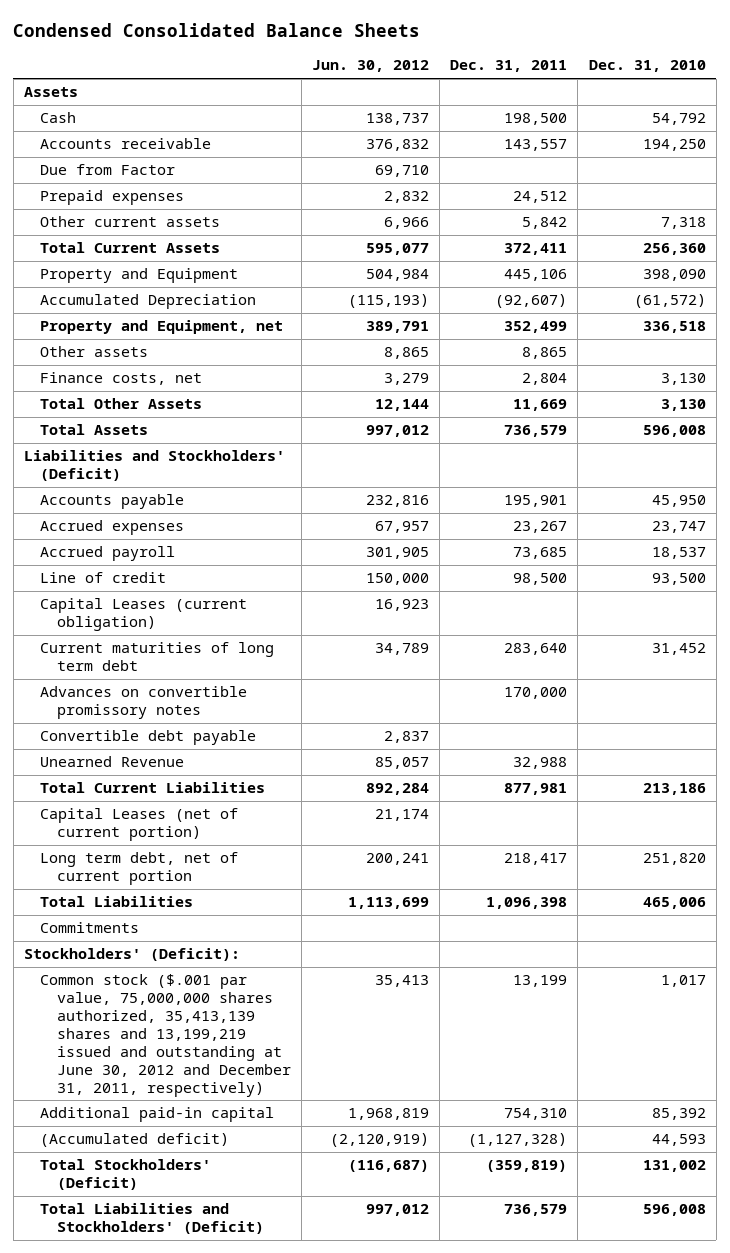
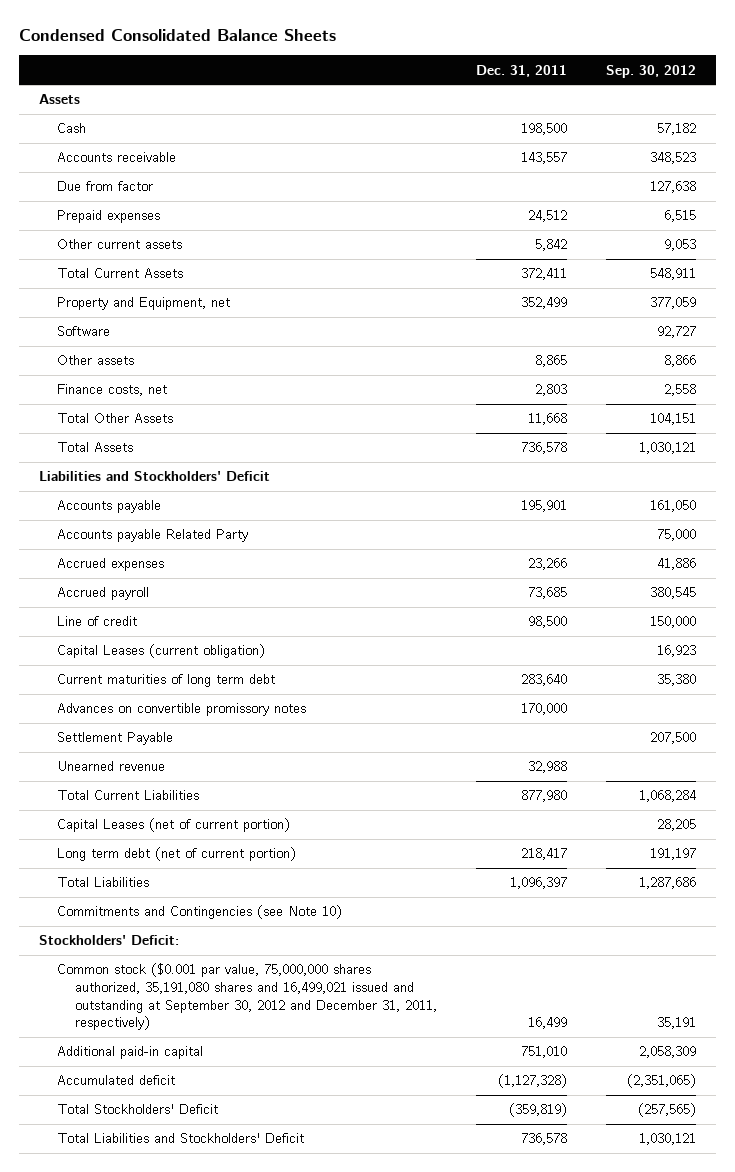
[312,60,430,73] Jun. 30, 2012 -> none
[588,60,706,73] Dec. 31, 2010 -> none
none -> [606,64,697,78] Sep. 30, 2012
[40,164,176,176] Due from Factor -> [56,181,153,192] Due from factor
[40,268,239,284] Property and Equipment -> none
[40,294,257,310] Accumulated Depreciation -> none
none -> [56,326,110,337] Software
[522,373,568,386] 2,804 -> [535,384,568,397] 2,803
[513,399,568,412] 11,669 -> [528,413,568,426] 11,668
[504,425,568,438] 736,579 -> [521,442,568,455] 736,578
[24,450,286,482] Liabilities and Stockholders' (Deficit) -> [38,471,270,482] Liabilities and Stockholders' Deficit
none -> [56,529,248,543] Accounts payable Related Party
[513,521,568,534] 23,267 -> [528,558,568,571] 23,266
[40,730,257,746] Convertible debt payable -> none
none -> [56,732,173,746] Settlement Payable
[40,756,185,768] Unearned Revenue -> [56,761,165,772] Unearned revenue
[504,783,568,796] 877,981 -> [521,790,568,803] 877,980
[40,852,239,886] Long term debt, net of current portion -> [56,847,296,862] Long term debt (net of current portion)
[486,897,568,910] 1,096,398 -> [510,877,568,890] 1,096,397
[40,922,140,934] Commitments -> [56,905,342,920] Commitments and Contingencies (see Note 10)
[24,948,241,962] Stockholders' (Deficit): -> [38,935,179,946] Stockholders' Deficit:
[40,974,291,1097] Common stock ($.001 par value, 75,000,000 shares authorized, 35,413,139 shares and 13,199,219 issued and outstanding at June 30, 2012 and December 31, 2011, respectively) -> [56,963,437,1031] Common stock ($0.001 par value, 75,000,000 shares authorized, 35,191,080 shares and 16,499,021 issued and outstanding at September 30, 2012 and December 31, 2011, respectively)
[513,975,568,988] 13,199 -> [528,1017,568,1030] 16,499
[504,1108,568,1121] 754,310 -> [521,1046,568,1059] 751,010
[40,1133,230,1148] (Accumulated deficit) -> [56,1075,175,1086] Accumulated deficit
[40,1159,212,1191] Total Stockholders' (Deficit) -> [56,1104,218,1115] Total Stockholders' Deficit
[40,1203,264,1235] Total Liabilities and Stockholders' (Deficit) -> [56,1133,304,1144] Total Liabilities and Stockholders' Deficit
[504,1204,568,1217] 736,579 -> [521,1133,568,1146] 736,578

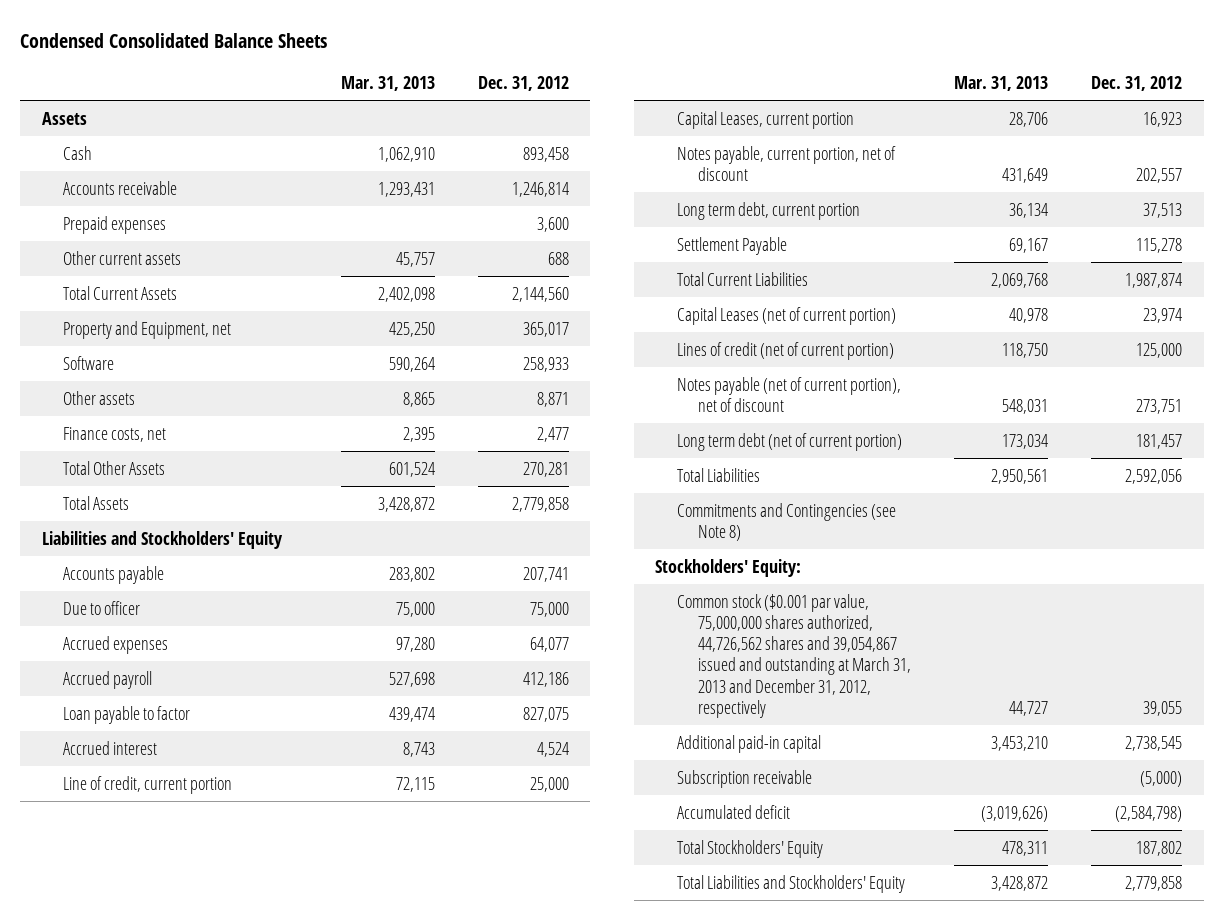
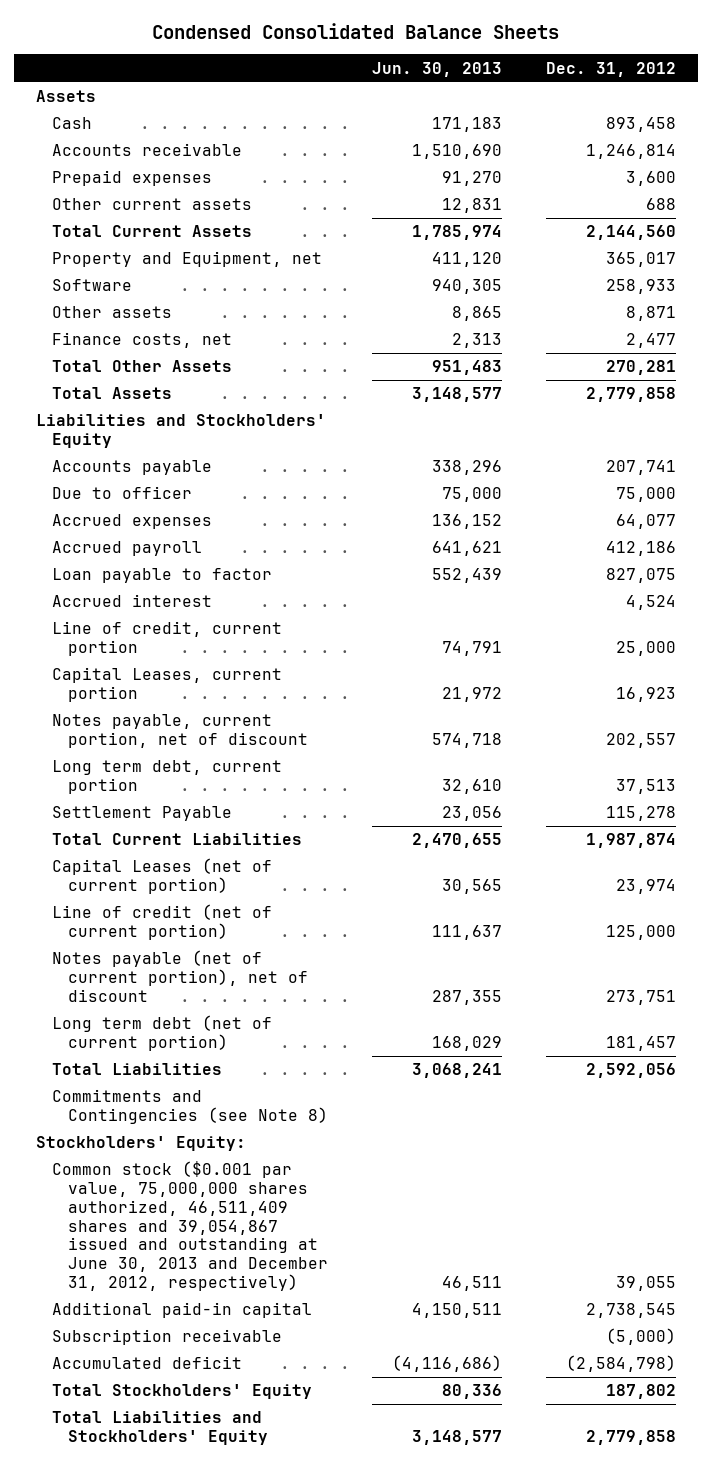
[340,75,435,91] Mar. 31, 2013 -> none
none -> [372,61,503,77] Jun. 30, 2013
[676,341,894,360] Lines of credit (net of current portion) -> [52,904,273,941] Line of credit (net of current portion)
[676,593,912,718] Common stock ($0.001 par value, 75,000,000 shares authorized, 44,726,562 shares and 39,054,867 issued and outstanding at March 31, 2013 and December 31, 2012, respectively -> [52,1161,329,1291] Common stock ($0.001 par value, 75,000,000 shares authorized, 46,511,409 shares and 39,054,867 issued and outstanding at June 30, 2013 and December 31, 2012, respectively)

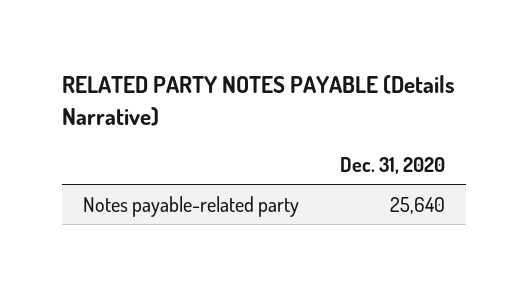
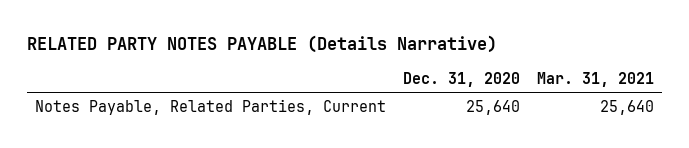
none -> [536,71,654,87] Mar. 31, 2021
[82,195,299,217] Notes payable-related party -> [35,99,387,116] Notes Payable, Related Parties, Current

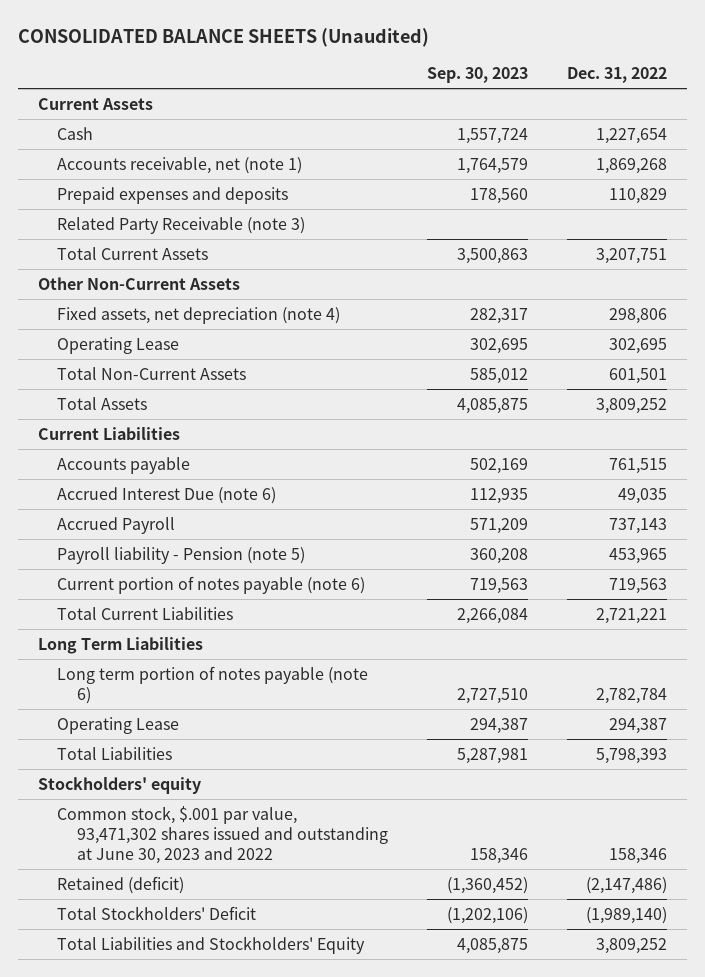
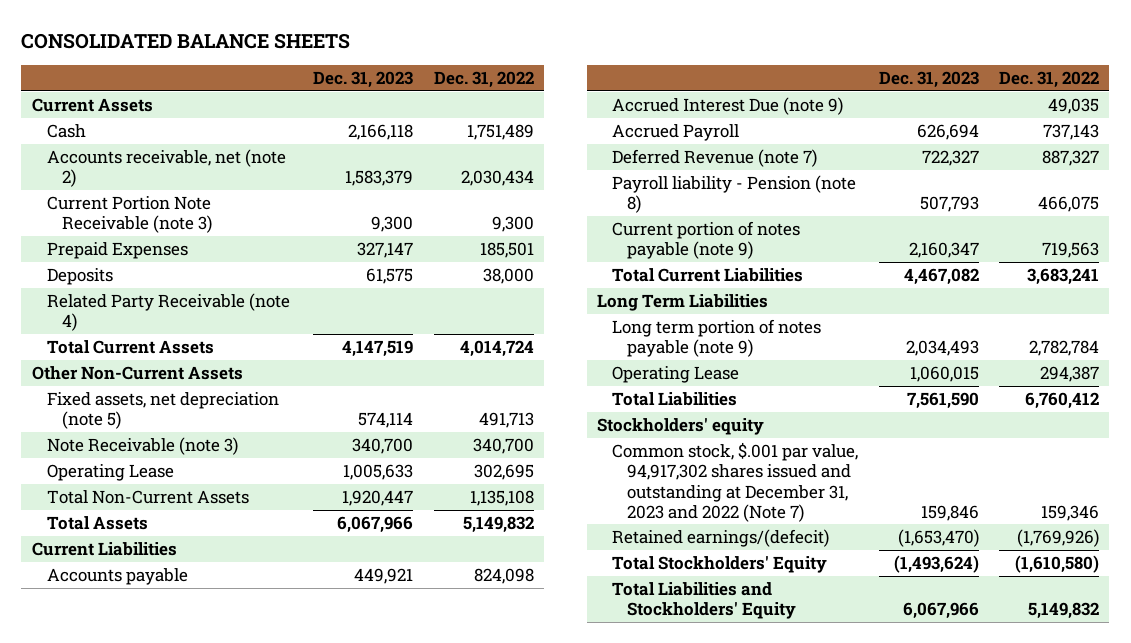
[18,27,430,47] CONSOLIDATED BALANCE SHEETS (Unaudited) -> [21,33,351,50] CONSOLIDATED BALANCE SHEETS
[427,67,529,84] Sep. 30, 2023 -> none
none -> [313,71,414,89] Dec. 31, 2023
[596,127,668,144] 1,227,654 -> [466,123,534,140] 1,751,489
[57,156,303,174] Accounts receivable, net (note 1) -> [46,148,286,188] Accounts receivable, net (note 2)
[596,157,668,174] 1,869,268 -> [460,170,534,187] 2,030,434
none -> [46,195,212,234] Current Portion Note Receivable (note 3)
[57,186,289,204] Prepaid expenses and deposits -> [46,241,188,259] Prepaid Expenses
[609,187,668,204] 110,829 -> [479,241,534,258] 185,501
none -> [46,267,113,285] Deposits
[57,216,306,234] Related Party Receivable (note 3) -> [46,292,290,332] Related Party Receivable (note 4)
[596,247,668,264] 3,207,751 -> [459,339,534,357] 4,014,724
[57,306,341,324] Fixed assets, net depreciation (note 4) -> [46,391,279,430] Fixed assets, net depreciation (note 5)
[609,307,668,324] 298,806 -> [478,412,534,429] 491,713
none -> [46,436,238,455] Note Receivable (note 3)
[609,367,668,384] 601,501 -> [469,489,534,506] 1,135,108
[596,397,668,414] 3,809,252 -> [462,515,534,533] 5,149,832
[609,457,668,474] 761,515 -> [473,567,534,584] 824,098
[57,486,277,504] Accrued Interest Due (note 6) -> [612,96,844,115] Accrued Interest Due (note 9)
none -> [612,148,818,167] Deferred Revenue (note 7)
[57,546,306,564] Payroll liability - Pension (note 5) -> [612,174,857,214] Payroll liability - Pension (note 8)
[609,547,668,564] 453,965 -> [1038,196,1100,213] 466,075
[57,575,366,594] Current portion of notes payable (note 6) -> [612,220,801,260] Current portion of notes payable (note 9)
[596,607,668,624] 2,721,221 -> [1027,267,1100,285] 3,683,241
[57,665,369,704] Long term portion of notes payable (note 6) -> [612,318,822,358] Long term portion of notes payable (note 9)
[596,747,668,764] 5,798,393 -> [1025,391,1100,409] 6,760,412
[57,805,389,864] Common stock, $.001 par value, 93,471,302 shares issued and outstanding at June 30, 2023 and 2022 -> [612,441,859,522] Common stock, $.001 par value, 94,917,302 shares issued and outstanding at December 31, 2023 and 2022 (Note 7)
[609,847,668,864] 158,346 -> [1041,504,1100,521] 159,346
[57,875,185,894] Retained (deficit) -> [612,528,830,547] Retained earnings/(defecit)
[586,876,668,894] (2,147,486) -> [1017,528,1100,547] (1,769,926)
[57,905,257,920] Total Stockholders' Deficit -> [612,555,828,573] Total Stockholders' Equity
[586,906,668,924] (1,989,140) -> [1015,554,1100,573] (1,610,580)
[596,937,668,954] 3,809,252 -> [1028,602,1100,620] 5,149,832

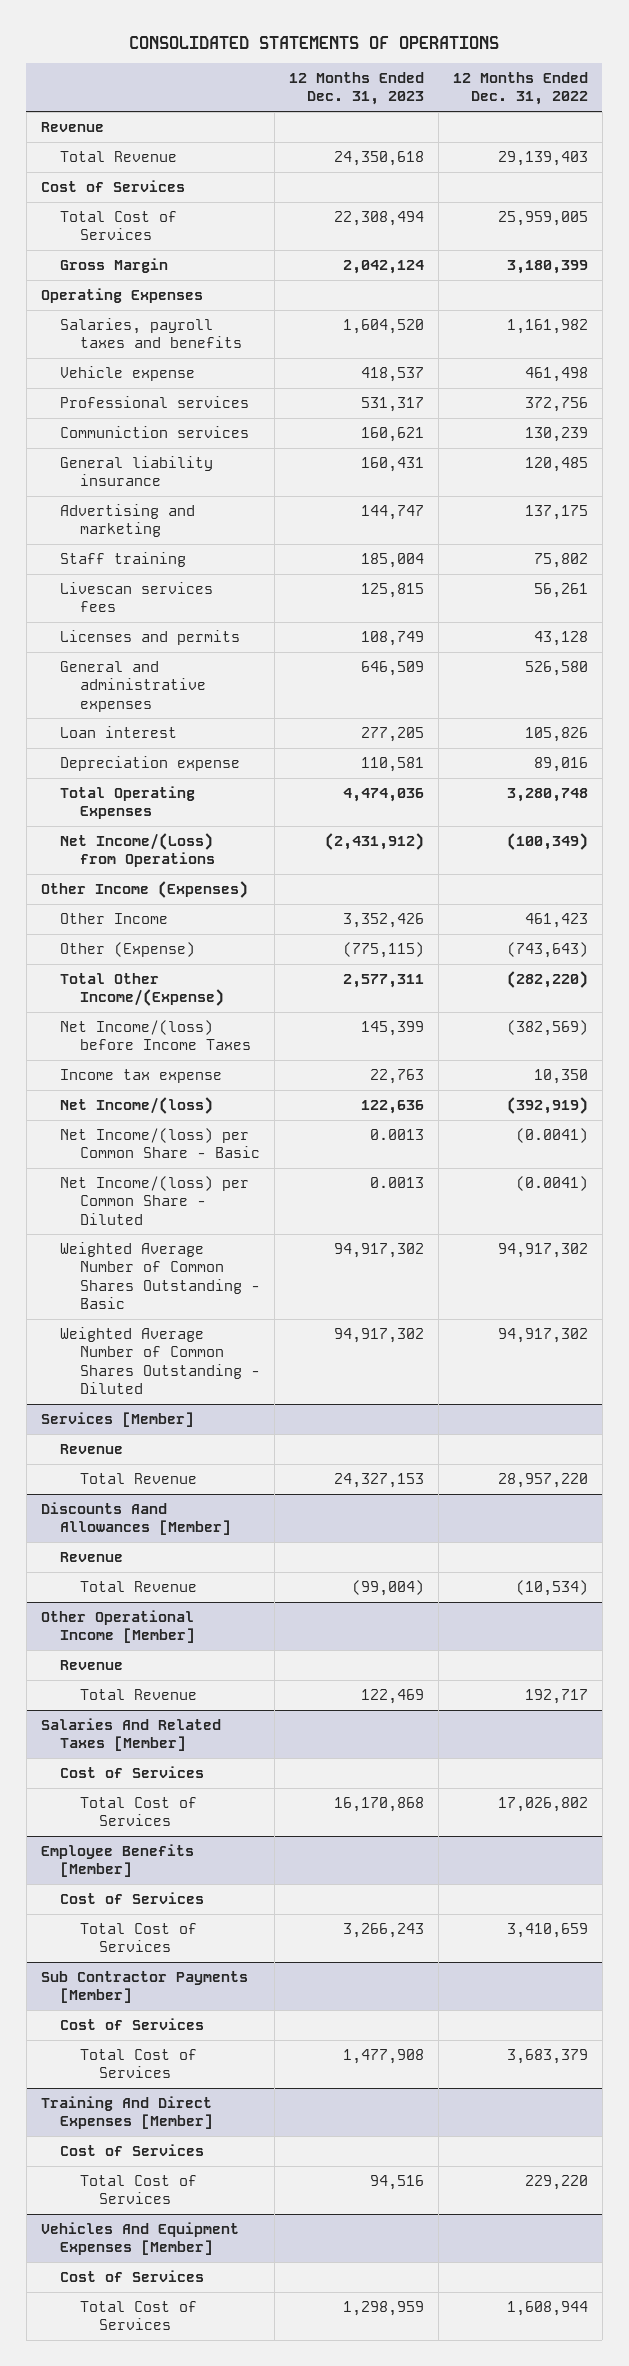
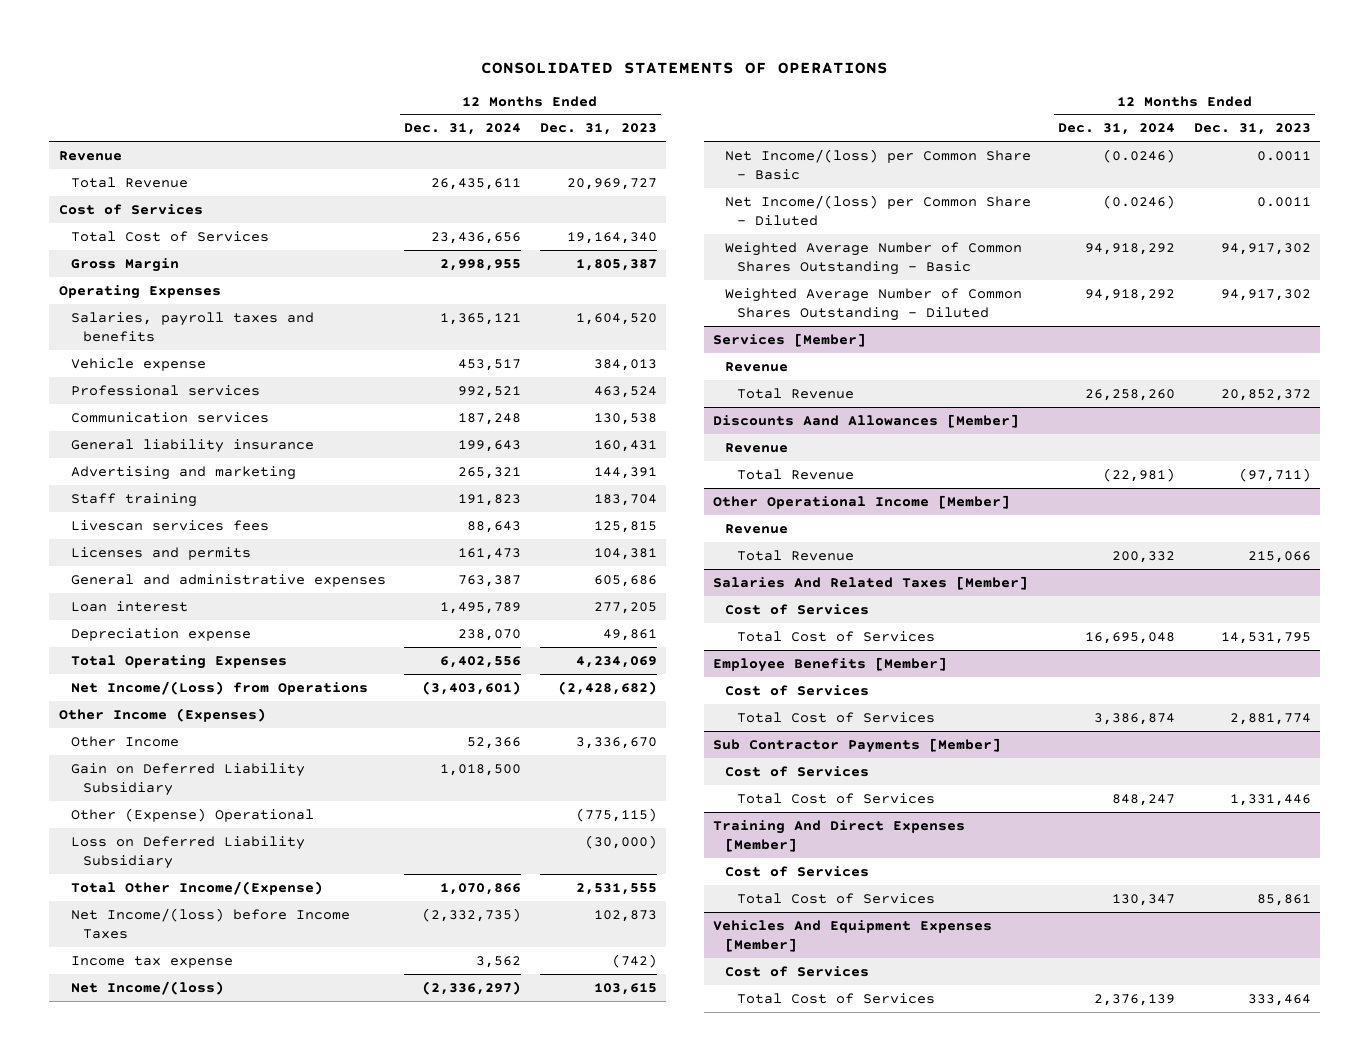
[452,72,588,106] 12 Months Ended Dec. 31, 2022 -> none
none -> [404,123,522,136] Dec. 31, 2024
[333,150,424,166] 24,350,618 -> [566,177,657,190] 20,969,727
[333,210,424,226] 22,308,494 -> [566,231,657,244] 19,164,340
[342,259,424,274] 2,042,124 -> [575,258,657,271] 1,805,387
[360,366,424,382] 418,537 -> [593,358,657,371] 384,013
[360,396,424,412] 531,317 -> [593,385,657,398] 463,524
[60,425,250,438] Communiction services -> [70,411,269,423] Communication services
[360,426,424,442] 160,621 -> [593,412,657,425] 130,538
[360,504,424,520] 144,747 -> [593,466,657,479] 144,391
[360,552,424,568] 185,004 -> [593,493,657,506] 183,704
[360,630,424,646] 108,749 -> [593,547,657,560] 104,381
[360,660,424,676] 646,509 -> [593,574,657,587] 605,686
[360,756,424,772] 110,581 -> [602,628,657,641] 49,861
[342,787,424,802] 4,474,036 -> [575,655,657,668] 4,234,069
[324,832,424,850] (2,431,912) -> [557,680,657,695] (2,428,682)
[342,912,424,928] 3,352,426 -> [575,736,657,749] 3,336,670
none -> [70,762,305,796] Gain on Deferred Liability Subsidiary
[60,941,196,957] Other (Expense) -> [70,807,314,822] Other (Expense) Operational
none -> [70,835,305,869] Loss on Deferred Liability Subsidiary
[342,973,424,988] 2,577,311 -> [575,882,657,895] 2,531,555
[360,1020,424,1036] 145,399 -> [593,909,657,922] 102,873
[369,1068,424,1084] 22,763 -> [611,953,657,968] (742)
[360,1099,424,1114] 122,636 -> [593,982,657,995] 103,615
[369,1128,424,1140] 0.0013 -> [1256,150,1311,161] 0.0011
[369,1176,424,1188] 0.0013 -> [1256,196,1311,207] 0.0011
[333,1472,424,1488] 24,327,153 -> [1220,388,1311,401] 20,852,372
[351,1579,424,1596] (99,004) -> [1238,467,1311,482] (97,711)
[360,1688,424,1704] 122,469 -> [1247,550,1311,563] 215,066
[333,1796,424,1812] 16,170,868 -> [1220,631,1311,644] 14,531,795
[342,1922,424,1938] 3,266,243 -> [1229,712,1311,725] 2,881,774
[342,2048,424,2064] 1,477,908 -> [1229,793,1311,806] 1,331,446
[369,2174,424,2190] 94,516 -> [1256,893,1311,906] 85,861
[342,2300,424,2316] 1,298,959 -> [1247,993,1311,1006] 333,464

